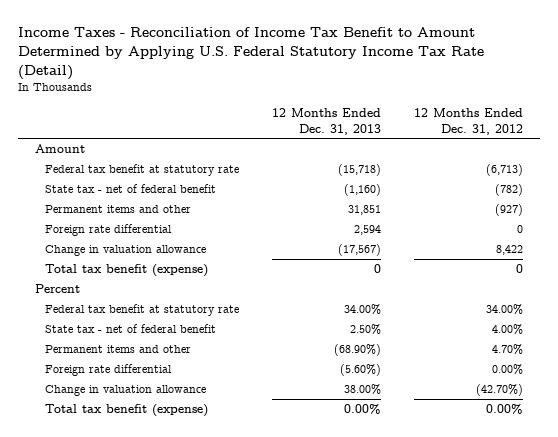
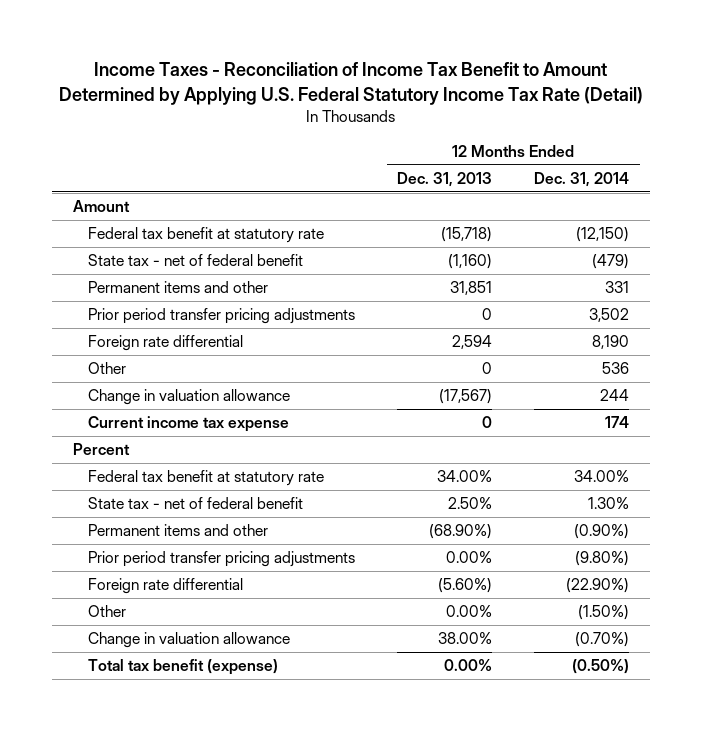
[414,108,524,135] 12 Months Ended Dec. 31, 2012 -> none
none -> [534,171,630,187] Dec. 31, 2014
none -> [88,308,356,325] Prior period transfer pricing adjustments
none -> [88,362,127,375] Other
[44,264,208,278] Total tax benefit (expense) -> none
none -> [88,416,290,433] Current income tax expense
none -> [88,551,356,568] Prior period transfer pricing adjustments
none -> [88,605,127,618] Other

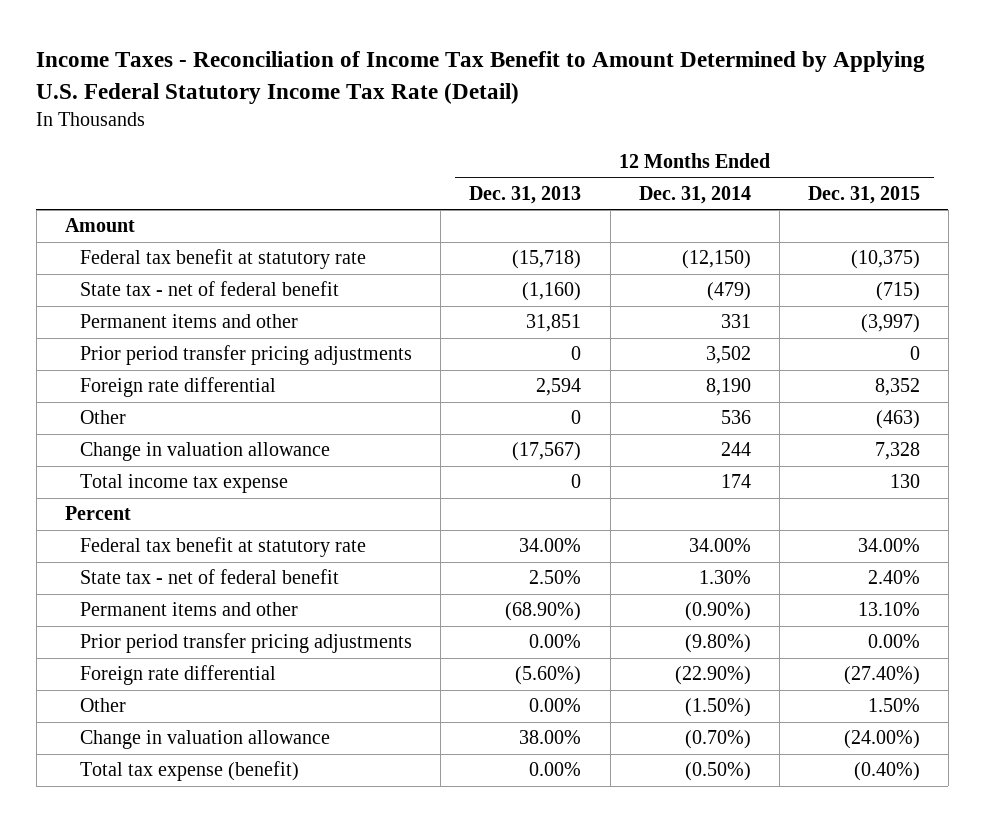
none -> [807,185,920,204] Dec. 31, 2015
[88,416,290,433] Current income tax expense -> [80,474,289,494] Total income tax expense
[88,659,279,676] Total tax benefit (expense) -> [80,761,300,782] Total tax expense (benefit)

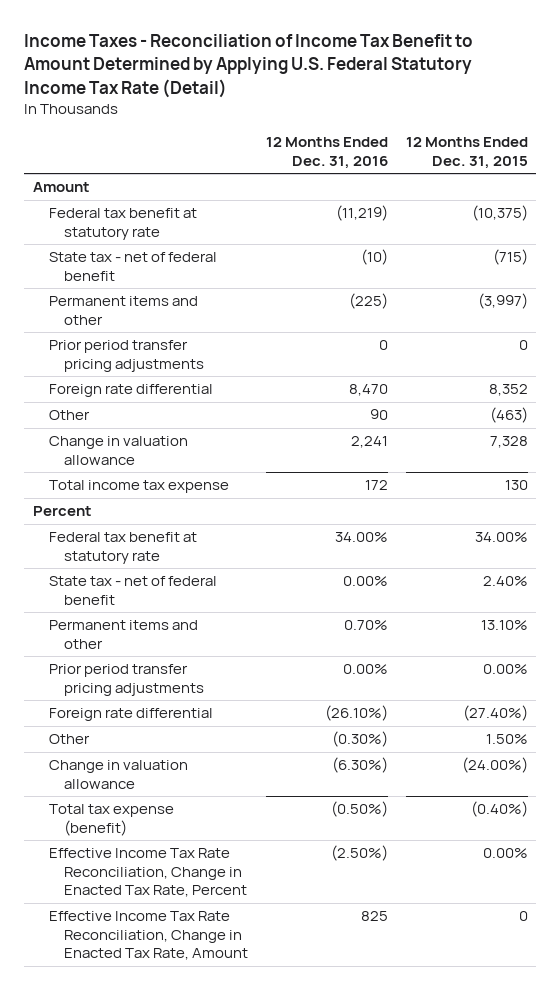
[469,185,582,204] Dec. 31, 2013 -> none
[638,185,751,204] Dec. 31, 2014 -> none
none -> [265,137,388,169] 12 Months Ended Dec. 31, 2016
none -> [48,848,248,898] Effective Income Tax Rate Reconciliation, Change in Enacted Tax Rate, Percent
none -> [48,911,249,961] Effective Income Tax Rate Reconciliation, Change in Enacted Tax Rate, Amount

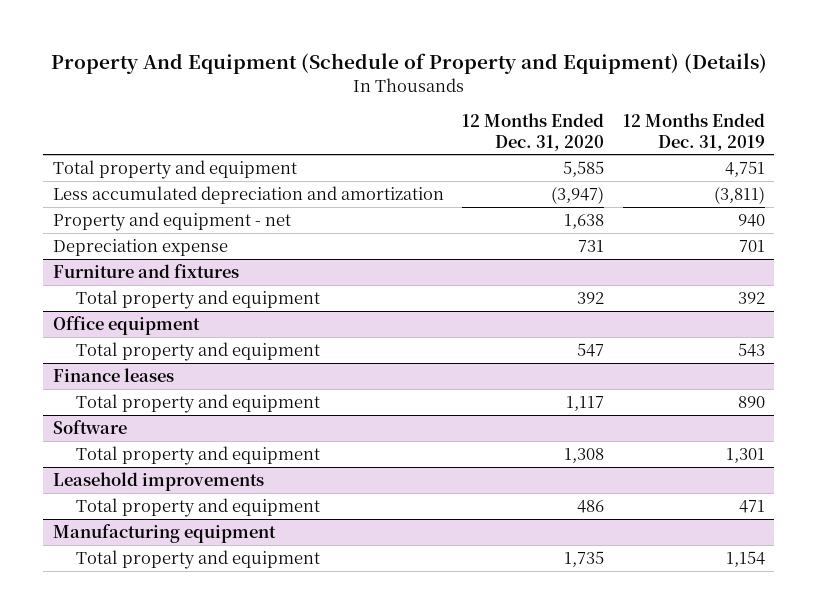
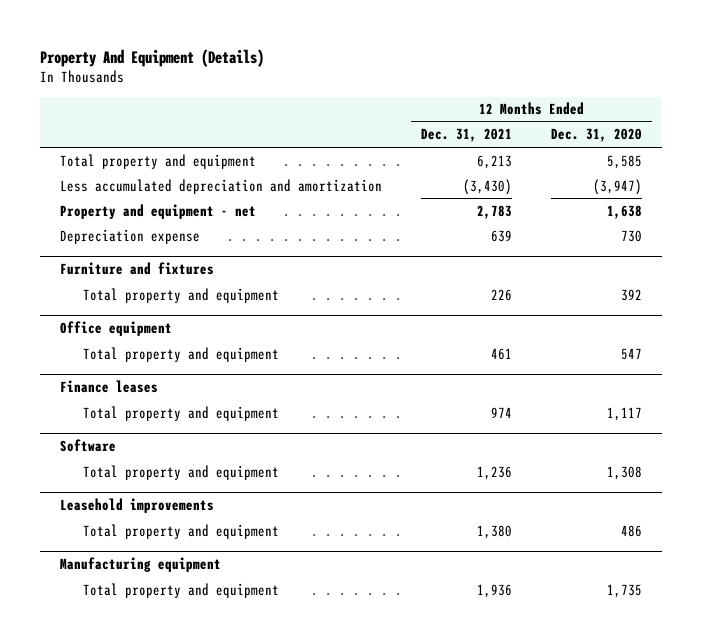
[50,53,767,75] Property And Equipment (Schedule of Property and Equipment) (Details) -> [40,48,265,67] Property And Equipment (Details)
[623,113,766,151] 12 Months Ended Dec. 31, 2019 -> none
none -> [421,128,513,143] Dec. 31, 2021
[578,239,605,252] 731 -> [621,229,643,242] 730

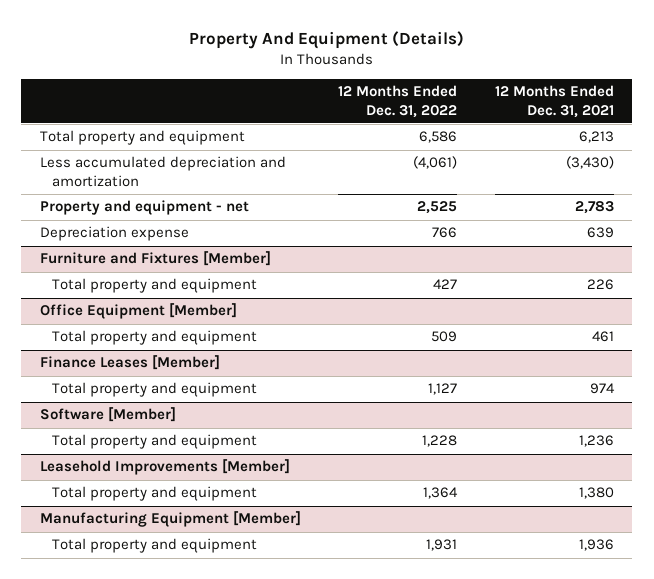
[551,128,643,143] Dec. 31, 2020 -> none
none -> [338,85,458,118] 12 Months Ended Dec. 31, 2022
[60,262,215,276] Furniture and fixtures -> [39,251,271,267] Furniture and Fixtures [Member]
[60,321,173,337] Office equipment -> [39,303,237,320] Office Equipment [Member]
[60,380,159,394] Finance leases -> [39,355,220,371] Finance Leases [Member]
[60,439,117,453] Software -> [39,407,176,423] Software [Member]
[60,498,215,514] Leasehold improvements -> [39,459,290,476] Leasehold Improvements [Member]
[60,557,222,573] Manufacturing equipment -> [39,511,301,528] Manufacturing Equipment [Member]

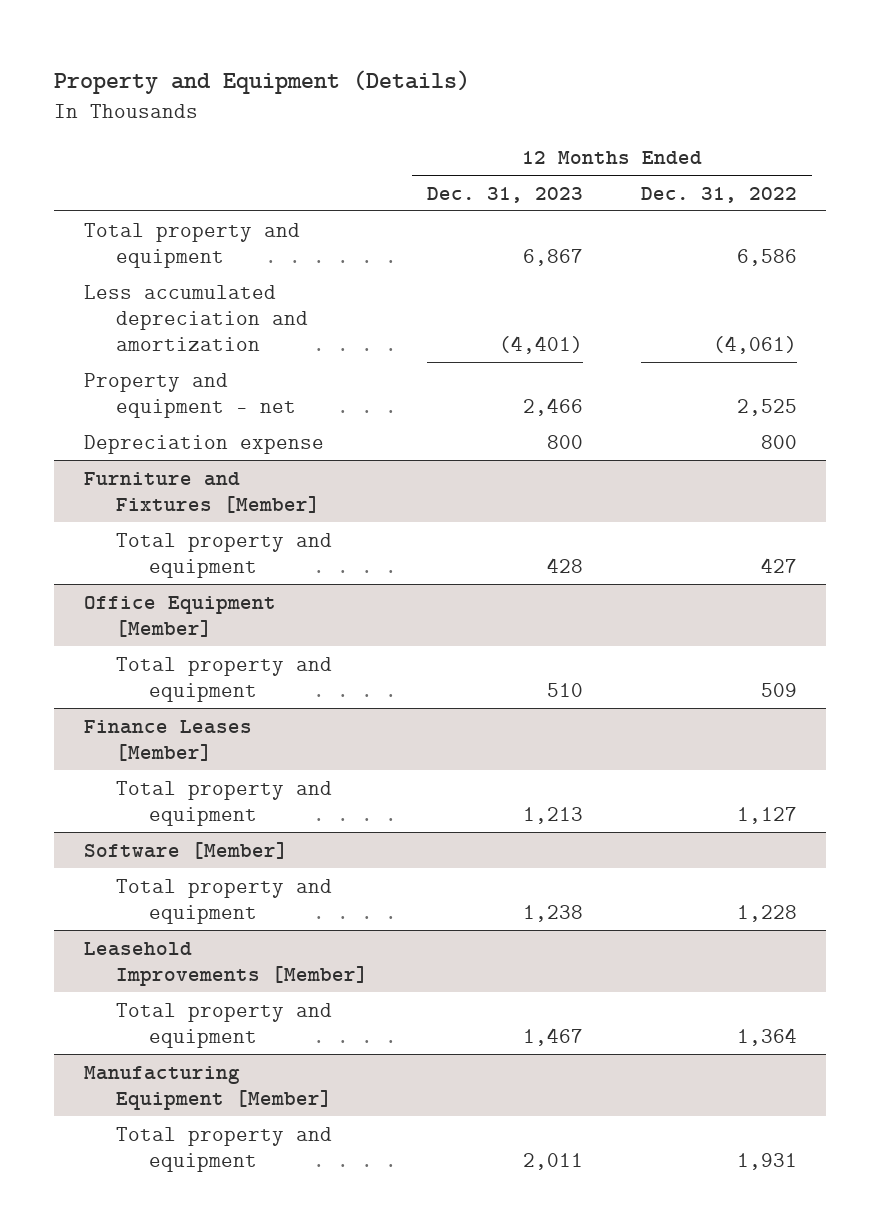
[188,31,464,50] Property And Equipment (Details) -> [54,70,471,95] Property and Equipment (Details)
[494,85,614,118] 12 Months Ended Dec. 31, 2021 -> none
none -> [426,186,583,203] Dec. 31, 2023
[432,227,458,239] 766 -> [761,434,798,449] 800

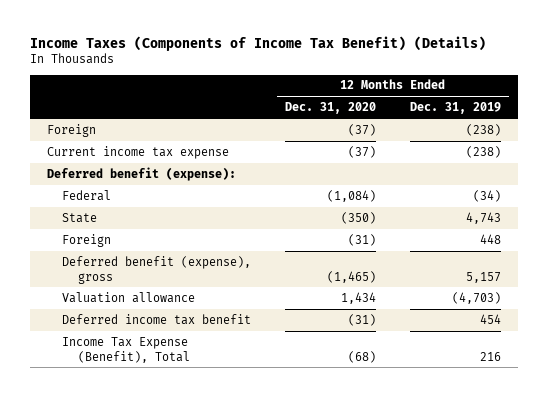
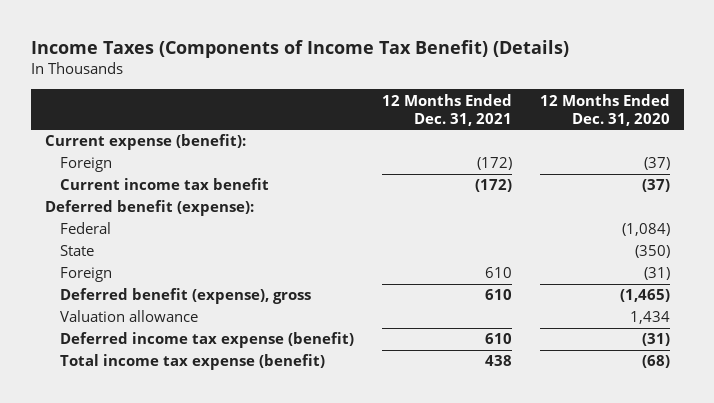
[409,102,501,115] Dec. 31, 2019 -> none
none -> [381,93,512,126] 12 Months Ended Dec. 31, 2021
none -> [44,134,246,151] Current expense (benefit):
[46,145,229,159] Current income tax expense -> [59,178,269,191] Current income tax benefit
[62,313,252,325] Deferred income tax benefit -> [59,332,354,349] Deferred income tax expense (benefit)
[62,336,191,363] Income Tax Expense (Benefit), Total -> [59,354,325,371] Total income tax expense (benefit)

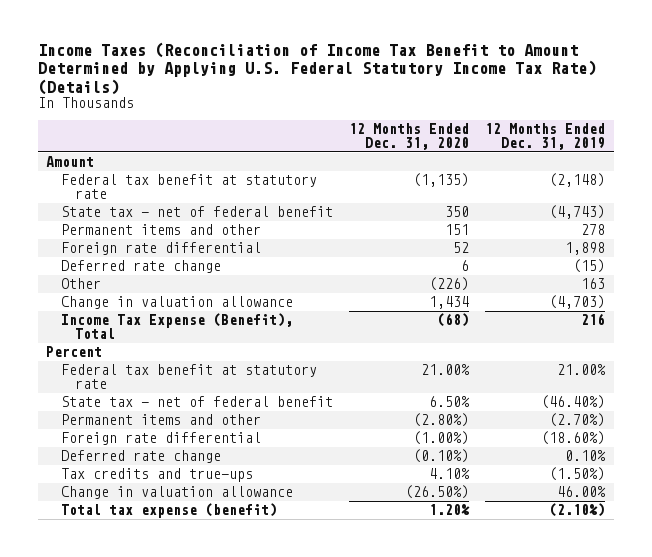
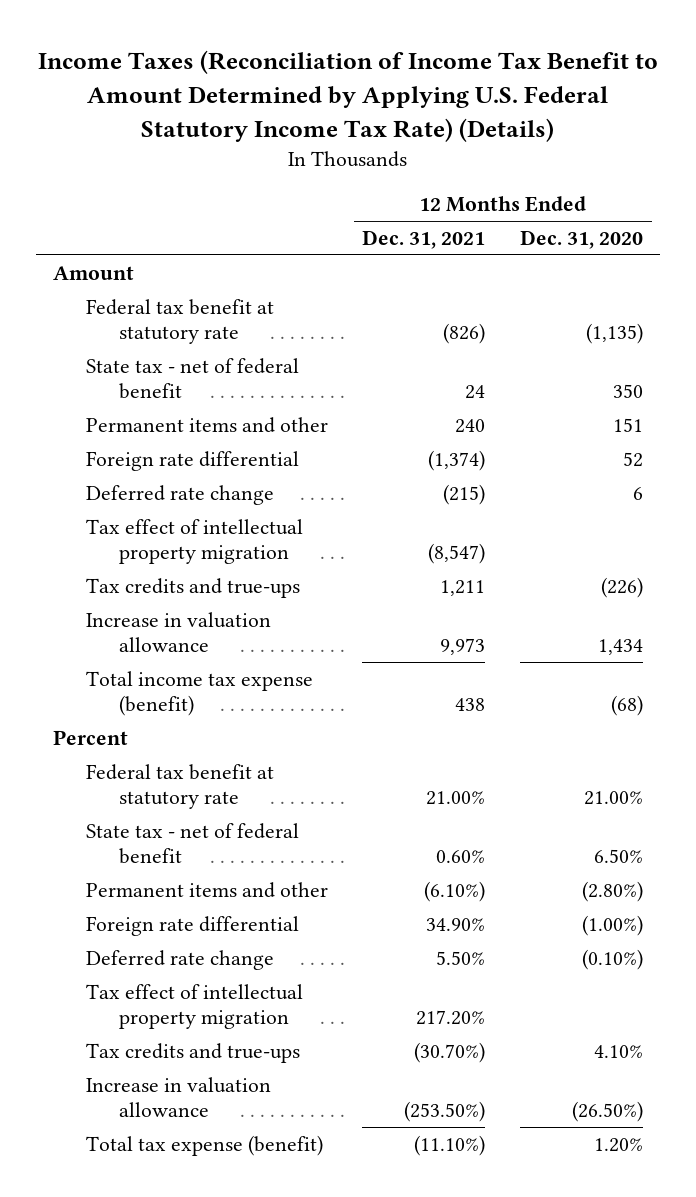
[485,123,606,151] 12 Months Ended Dec. 31, 2019 -> none
none -> [362,230,486,250] Dec. 31, 2021
none -> [85,518,303,565] Tax effect of intellectual property migration
[60,278,101,290] Other -> [85,577,300,598] Tax credits and true-ups
[60,296,293,310] Change in valuation allowance -> [85,611,271,653] Increase in valuation allowance
[60,313,293,340] Income Tax Expense (Benefit), Total -> [85,670,313,717] Total income tax expense (benefit)
none -> [85,983,303,1030] Tax effect of intellectual property migration
[60,486,293,500] Change in valuation allowance -> [85,1076,271,1118] Increase in valuation allowance

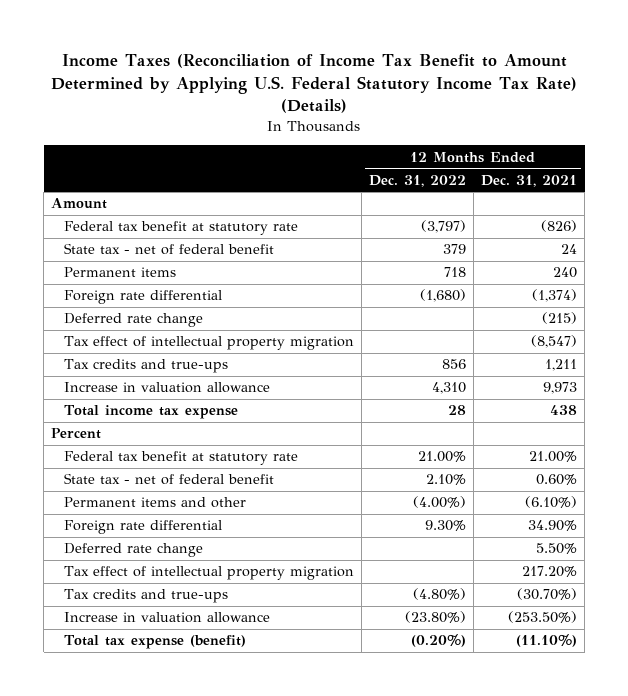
[519,230,643,250] Dec. 31, 2020 -> none
none -> [369,174,467,187] Dec. 31, 2022
[85,416,328,433] Permanent items and other -> [63,267,176,278] Permanent items
[85,670,313,717] Total income tax expense (benefit) -> [63,405,238,420] Total income tax expense

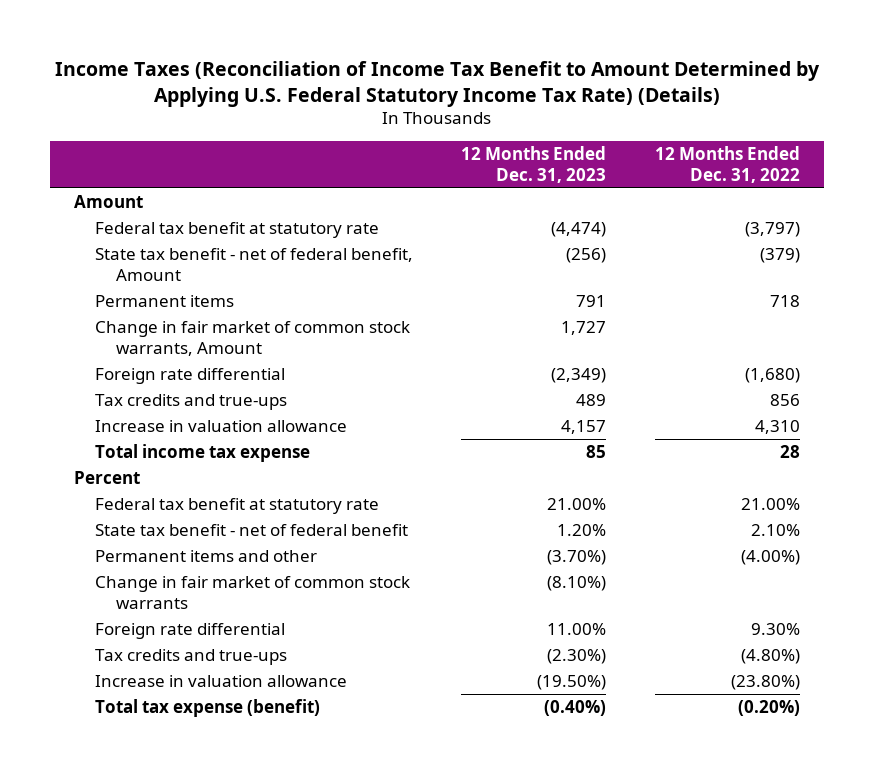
[481,174,578,187] Dec. 31, 2021 -> none
none -> [461,146,607,184] 12 Months Ended Dec. 31, 2023
[63,243,274,256] State tax - net of federal benefit -> [94,247,413,281] State tax benefit - net of federal benefit, Amount
[443,244,467,255] 379 -> [759,247,800,263] (379)
none -> [94,320,410,356] Change in fair market of common stock warrants, Amount
[63,313,203,328] Deferred rate change -> none
[63,336,354,351] Tax effect of intellectual property migration -> none
[63,473,274,486] State tax - net of federal benefit -> [94,523,408,536] State tax benefit - net of federal benefit
none -> [94,575,410,609] Change in fair market of common stock warrants
[63,543,203,558] Deferred rate change -> none
[63,566,354,581] Tax effect of intellectual property migration -> none

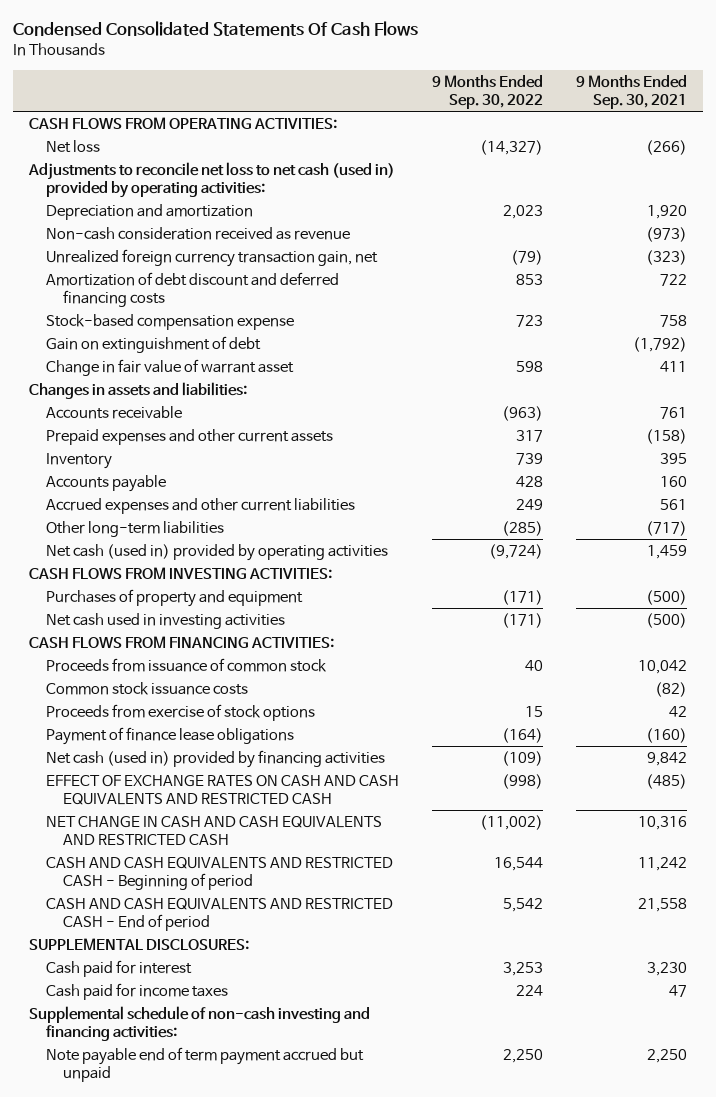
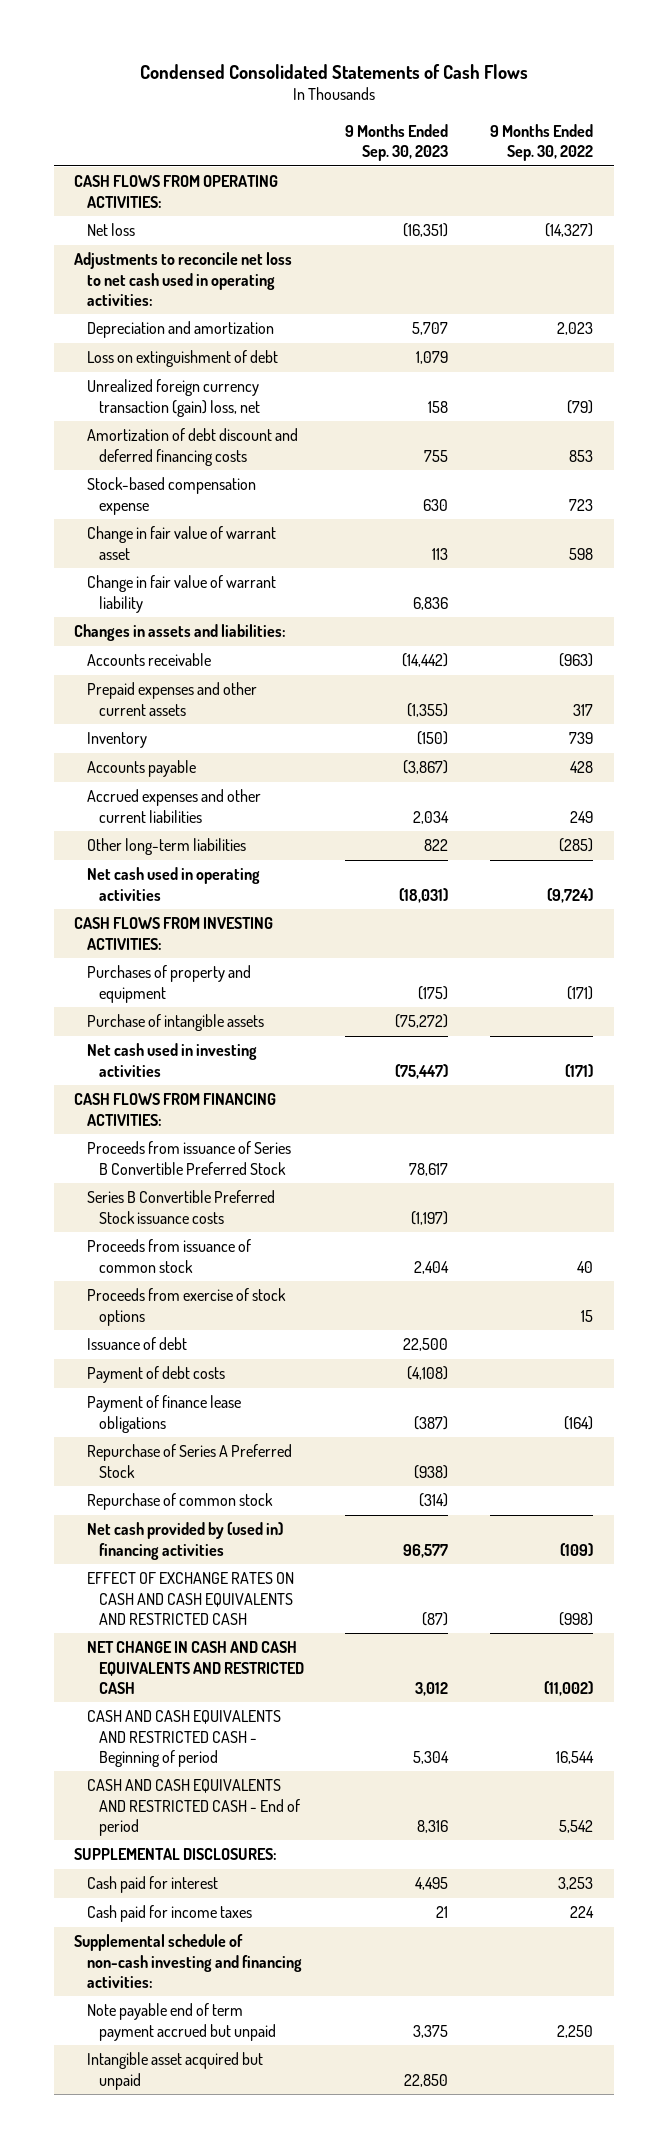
[12,21,418,37] Condensed Consolidated Statements Of Cash Flows -> [139,63,528,79] Condensed Consolidated Statements of Cash Flows
[575,74,687,109] 9 Months Ended Sep. 30, 2021 -> none
none -> [345,124,449,162] 9 Months Ended Sep. 30, 2023
[28,161,396,198] Adjustments to reconcile net loss to net cash (used in) provided by operating activities: -> [74,252,293,306] Adjustments to reconcile net loss to net cash used in operating activities:
[46,226,351,240] Non-cash consideration received as revenue -> none
none -> [86,350,278,368] Loss on extinguishment of debt
[46,248,379,267] Unrealized foreign currency transaction gain, net -> [86,379,260,417] Unrealized foreign currency transaction (gain) loss, net
[46,335,262,353] Gain on extinguishment of debt -> none
none -> [86,575,276,613] Change in fair value of warrant liability
[46,543,389,561] Net cash (used in) provided by operating activities -> [86,867,260,901] Net cash used in operating activities
none -> [86,1014,264,1032] Purchase of intangible assets
none -> [86,1141,291,1175] Proceeds from issuance of Series B Convertible Preferred Stock
none -> [86,1190,275,1224] Series B Convertible Preferred Stock issuance costs
[46,681,249,695] Common stock issuance costs -> none
none -> [86,1337,187,1351] Issuance of debt
none -> [86,1366,225,1384] Payment of debt costs
none -> [86,1444,292,1478] Repurchase of Series A Preferred Stock
none -> [86,1493,273,1511] Repurchase of common stock
[46,749,386,768] Net cash (used in) provided by financing activities -> [86,1522,283,1560] Net cash provided by (used in) financing activities
none -> [86,2052,263,2090] Intangible asset acquired but unpaid

